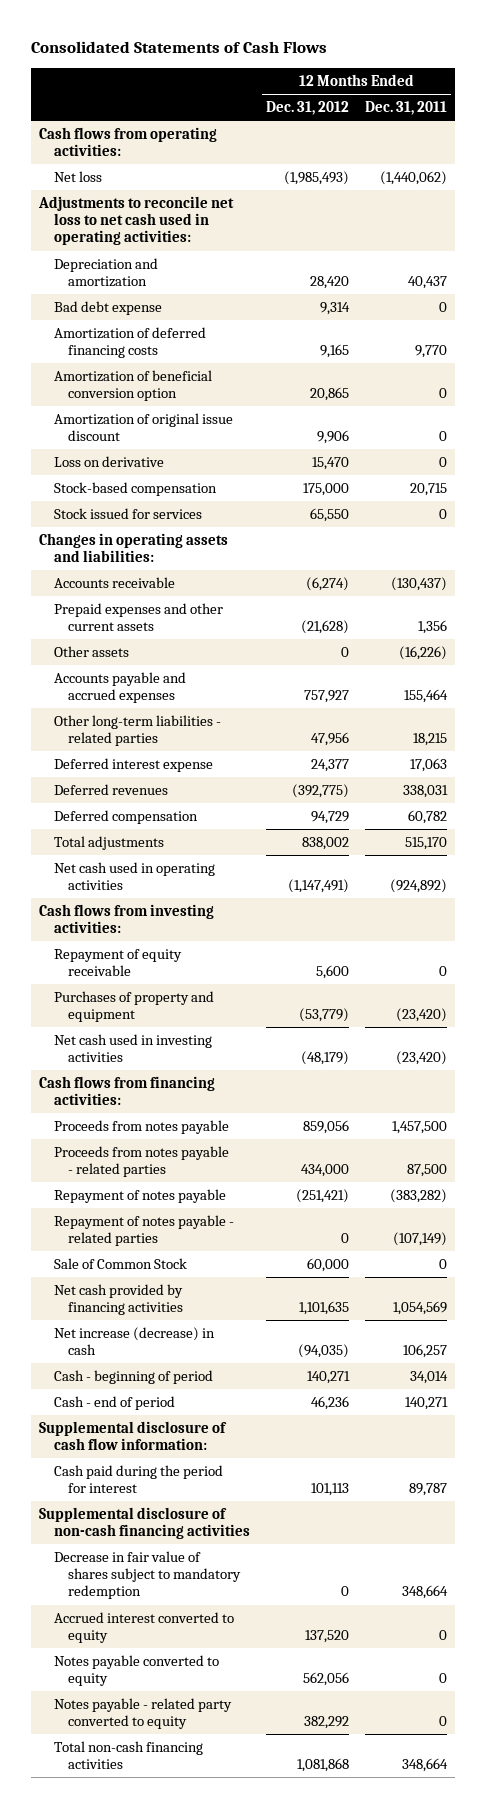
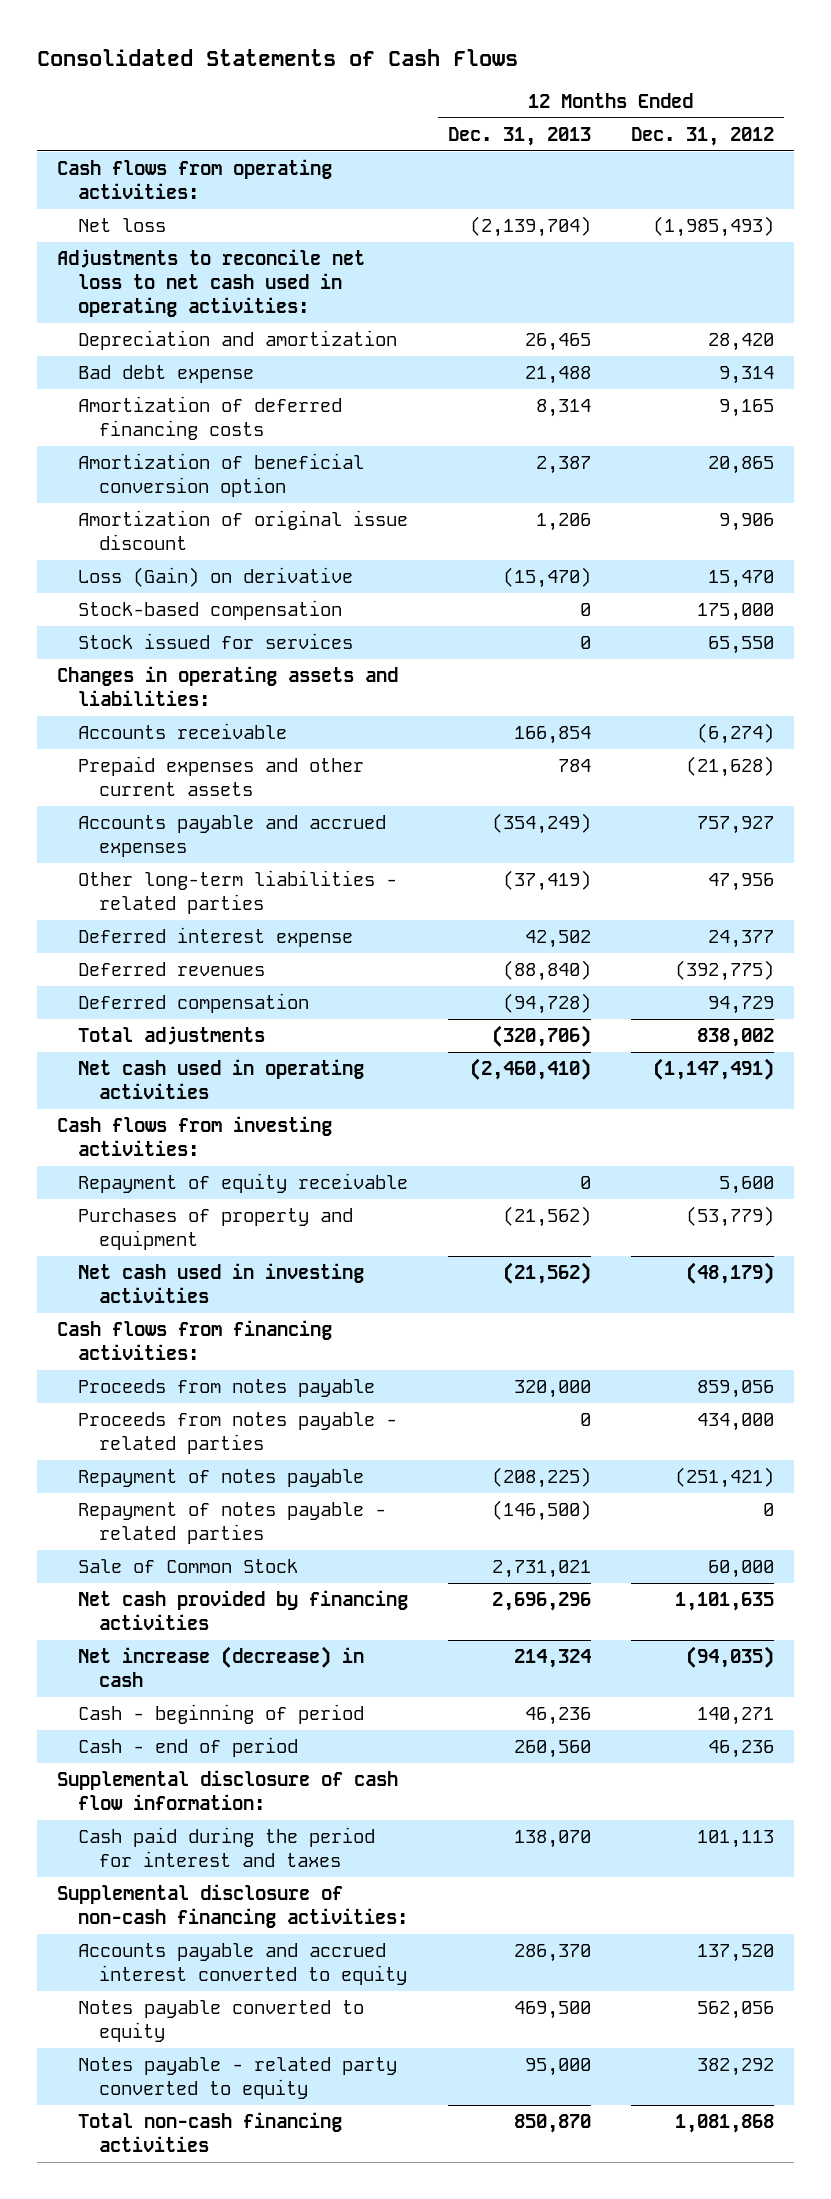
[365,101,448,116] Dec. 31, 2011 -> none
none -> [448,126,592,146] Dec. 31, 2013
[53,456,164,468] Loss on derivative -> [77,567,353,588] Loss (Gain) on derivative
[53,646,129,658] Other assets -> none
[53,1551,242,1600] Decrease in fair value of shares subject to mandatory redemption -> none
[53,1465,223,1494] Cash paid during the period for interest -> [77,1827,375,1867] Cash paid during the period for interest and taxes
[39,1507,250,1540] Supplemental disclosure of non-cash financing activities -> [56,1884,408,1928] Supplemental disclosure of non-cash financing activities:
[53,1612,234,1644] Accrued interest converted to equity -> [77,1943,407,1985] Accounts payable and accrued interest converted to equity

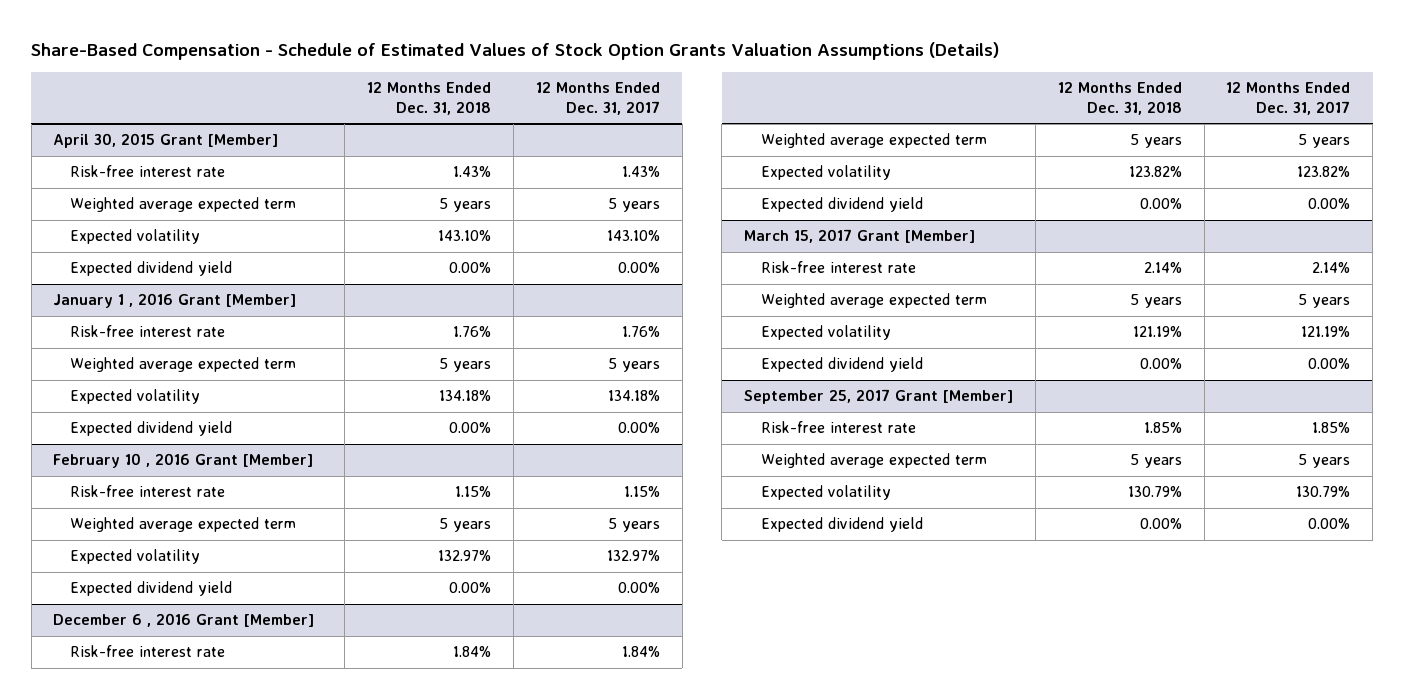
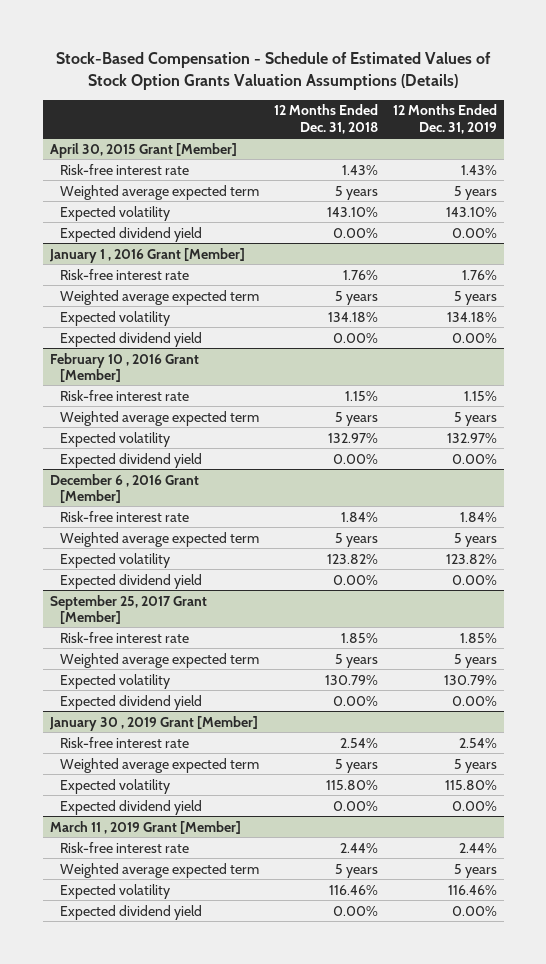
[31,41,1000,60] Share-Based Compensation - Schedule of Estimated Values of Stock Option Grants Valuation Assumptions (Details) -> [56,52,492,90] Stock-Based Compensation - Schedule of Estimated Values of Stock Option Grants Valuation Assumptions (Details)
[535,82,660,115] 12 Months Ended Dec. 31, 2017 -> none
none -> [392,104,497,134] 12 Months Ended Dec. 31, 2019
[744,229,976,244] March 15, 2017 Grant [Member] -> none
[760,261,916,274] Risk-free interest rate -> none
[760,293,987,309] Weighted average expected term -> none
[760,325,891,341] Expected volatility -> none
[760,357,923,373] Expected dividend yield -> none
none -> [48,715,258,731] January 30 , 2019 Grant [Member]
none -> [60,736,190,748] Risk-free interest rate
none -> [60,757,260,773] Weighted average expected term
none -> [60,778,171,794] Expected volatility
none -> [60,799,203,815] Expected dividend yield
none -> [49,820,241,834] March 11 , 2019 Grant [Member]
none -> [60,841,190,853] Risk-free interest rate
none -> [60,862,260,878] Weighted average expected term
none -> [60,883,171,899] Expected volatility
none -> [60,904,203,920] Expected dividend yield

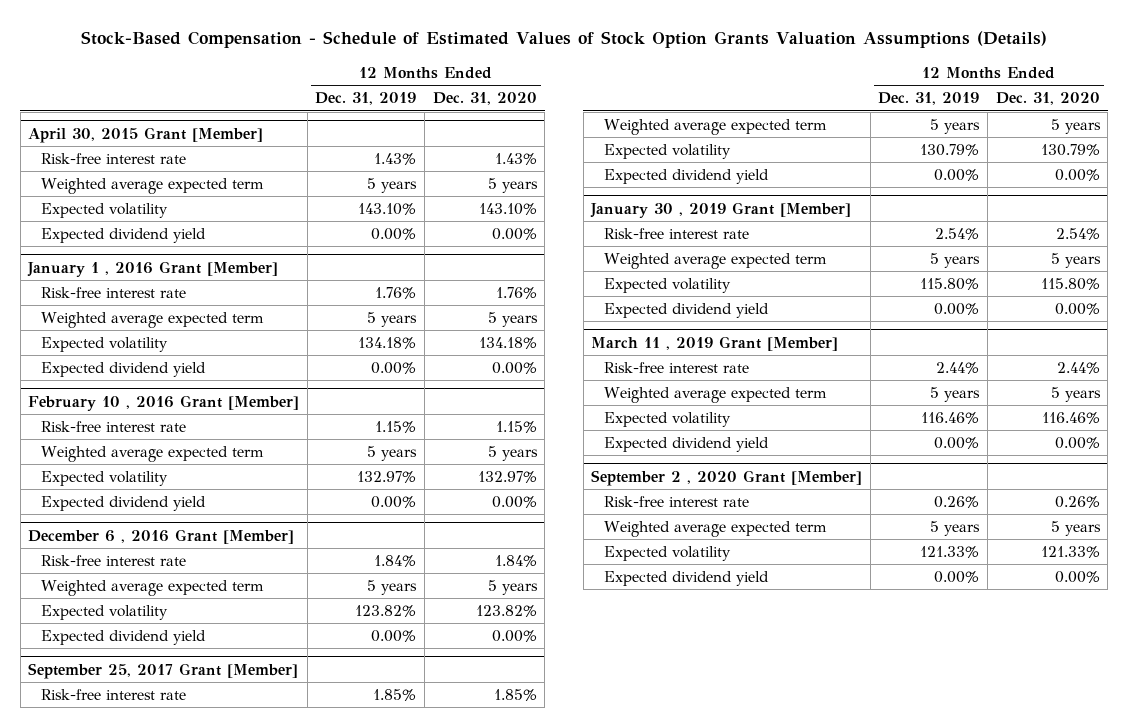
[274,104,379,134] 12 Months Ended Dec. 31, 2018 -> none
none -> [432,92,537,106] Dec. 31, 2020
none -> [591,469,863,486] September 2 , 2020 Grant [Member]
none -> [603,496,749,508] Risk-free interest rate
none -> [603,521,827,538] Weighted average expected term
none -> [603,546,731,562] Expected volatility
none -> [603,571,769,587] Expected dividend yield

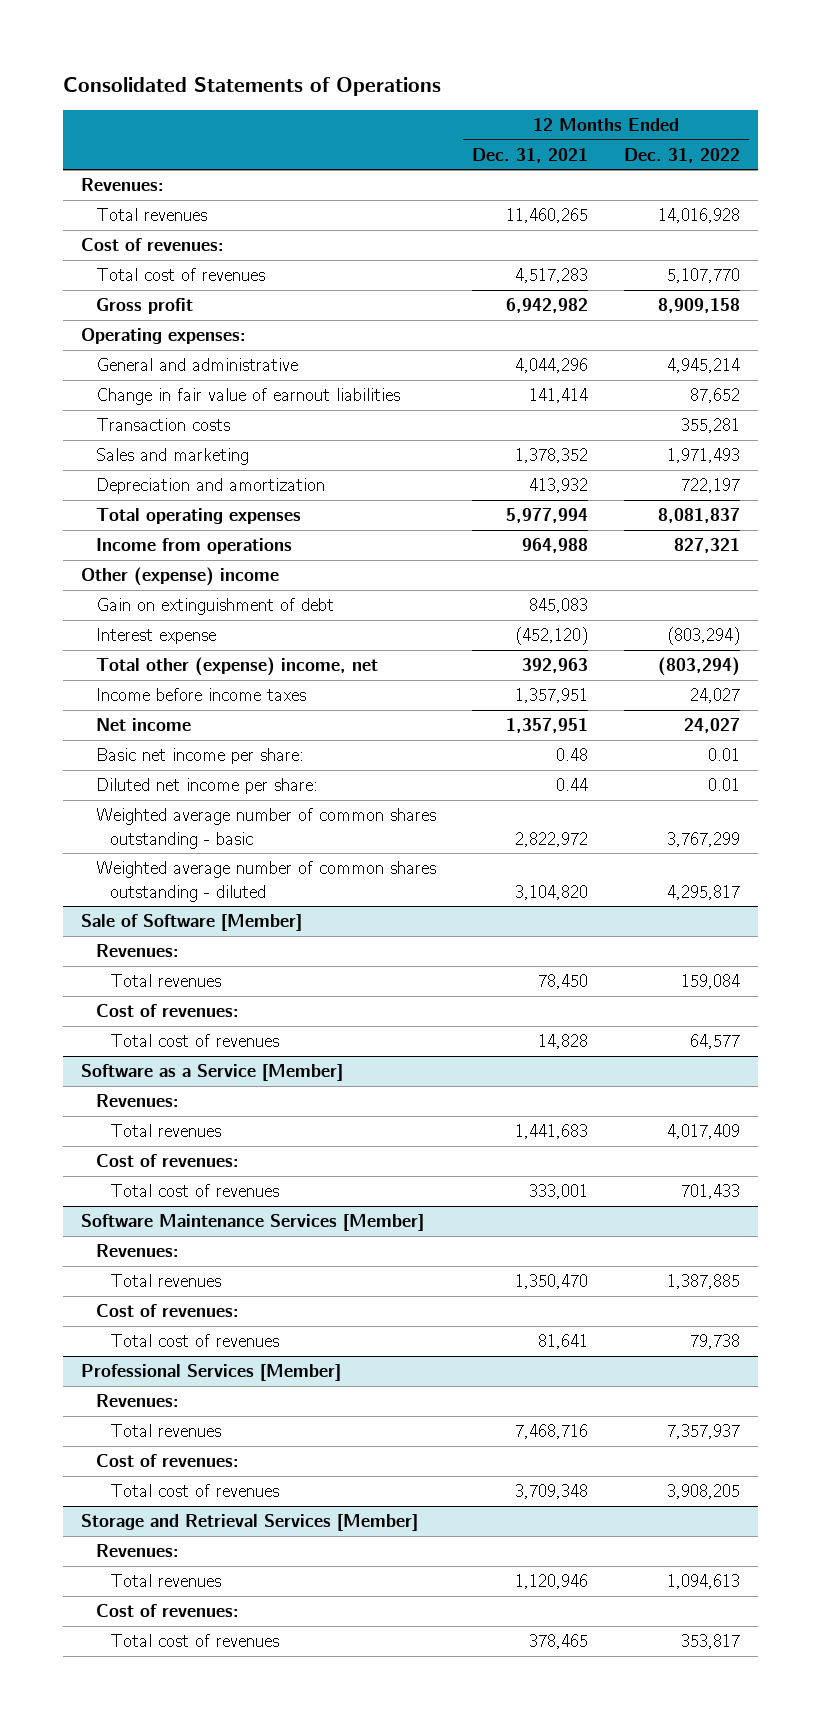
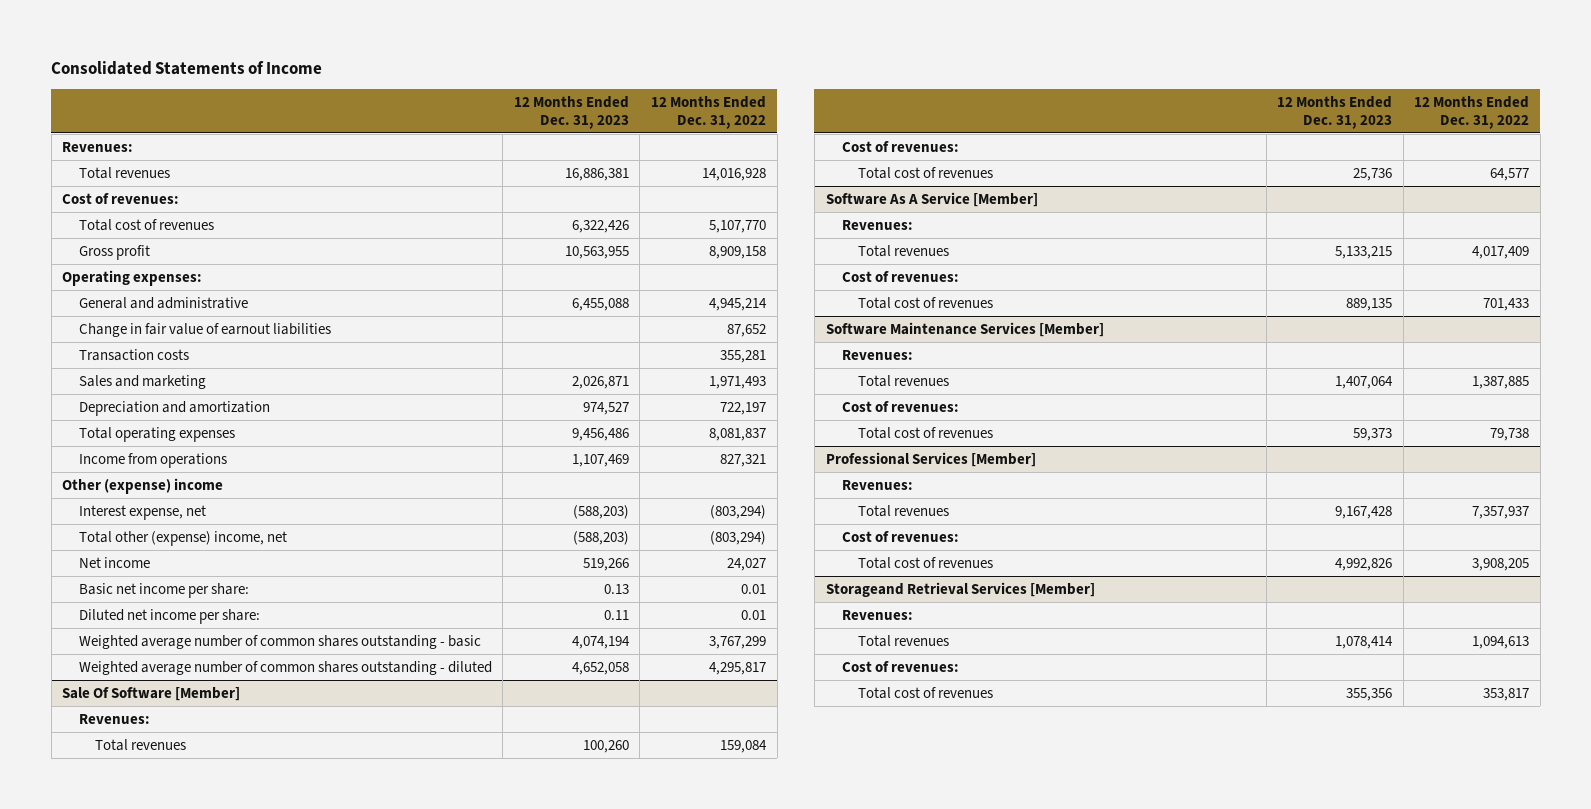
[63,76,442,96] Consolidated Statements of Operations -> [51,61,323,76] Consolidated Statements of Income
[471,147,588,163] Dec. 31, 2021 -> none
none -> [513,96,629,129] 12 Months Ended Dec. 31, 2023
[95,598,334,616] Gain on extinguishment of debt -> none
[95,628,216,645] Interest expense -> [78,504,206,520] Interest expense, net
[95,688,306,702] Income before income taxes -> none
[81,914,303,932] Sale of Software [Member] -> [62,686,241,701] Sale Of Software [Member]
[81,1064,344,1082] Software as a Service [Member] -> [825,191,1038,207] Software As A Service [Member]
[81,1514,419,1532] Storage and Retrieval Services [Member] -> [825,581,1095,597] Storageand Retrieval Services [Member]

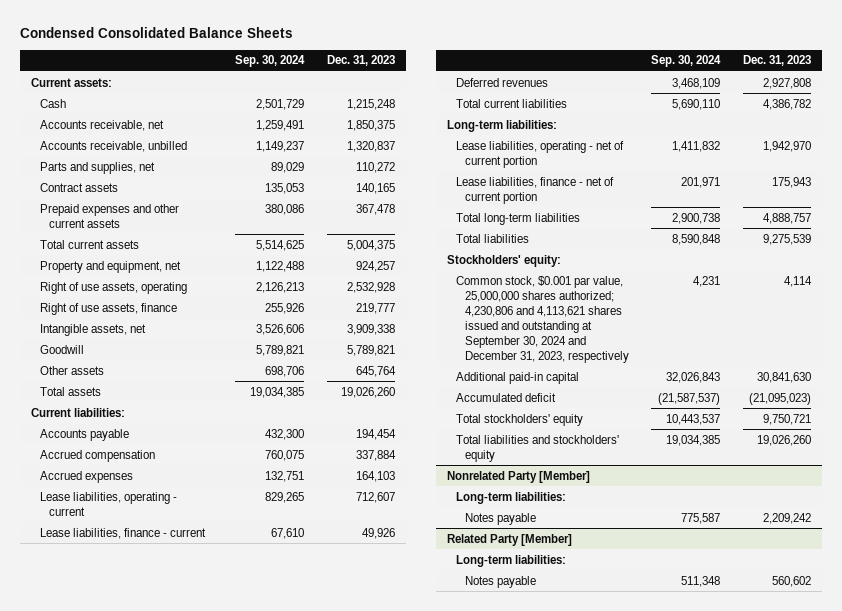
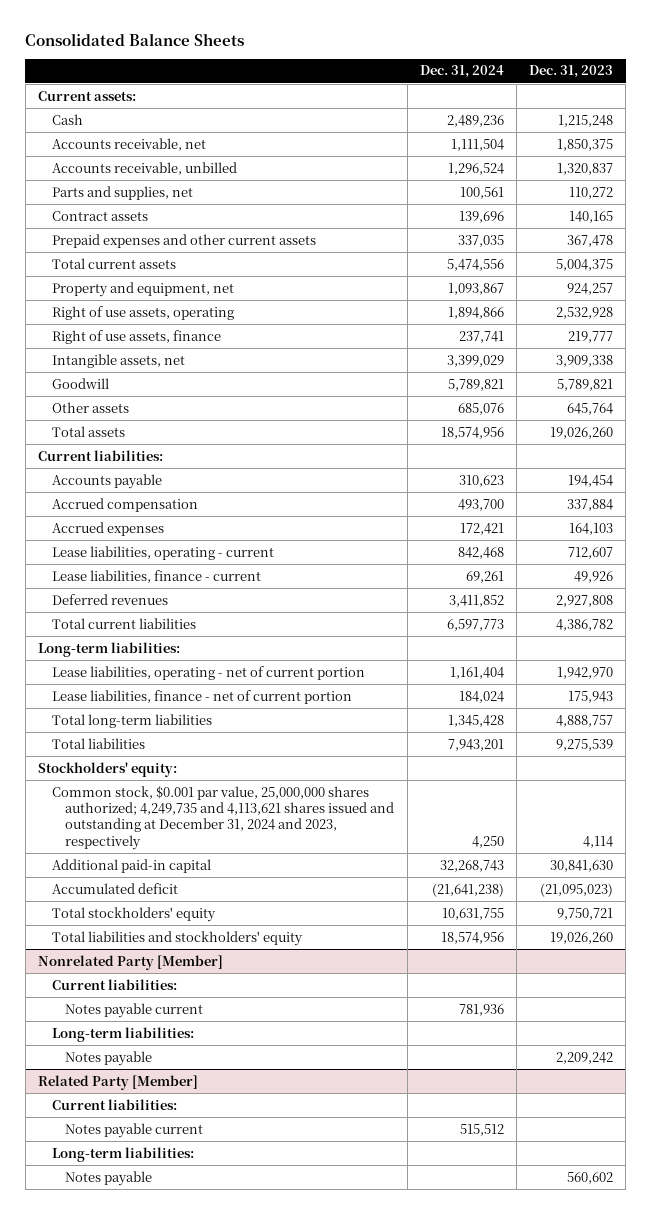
[19,26,293,38] Condensed Consolidated Balance Sheets -> [25,32,245,46] Consolidated Balance Sheets
[235,55,306,68] Sep. 30, 2024 -> none
none -> [419,65,504,79] Dec. 31, 2024
[455,275,629,363] Common stock, $0.001 par value, 25,000,000 shares authorized; 4,230,806 and 4,113,621 shares issued and outstanding at September 30, 2024 and December 31, 2023, respectively -> [51,785,395,850] Common stock, $0.001 par value, 25,000,000 shares authorized; 4,249,735 and 4,113,621 shares issued and outstanding at December 31, 2024 and 2023, respectively
none -> [51,978,177,990] Current liabilities:
none -> [65,1002,204,1018] Notes payable current
none -> [51,1098,177,1110] Current liabilities:
none -> [65,1122,204,1138] Notes payable current

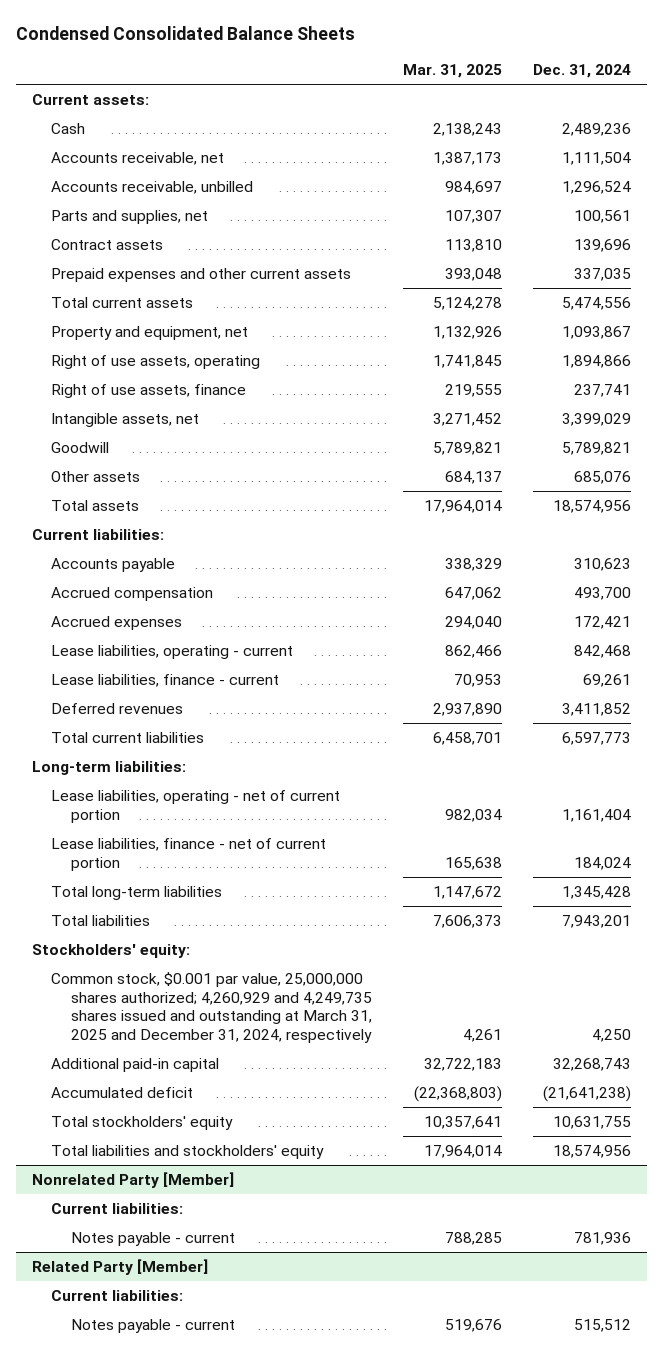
[25,32,245,46] Consolidated Balance Sheets -> [16,25,356,40] Condensed Consolidated Balance Sheets
[528,65,613,79] Dec. 31, 2023 -> none
none -> [402,64,502,79] Mar. 31, 2025
[51,785,395,850] Common stock, $0.001 par value, 25,000,000 shares authorized; 4,249,735 and 4,113,621 shares issued and outstanding at December 31, 2024 and 2023, respectively -> [51,972,372,1043] Common stock, $0.001 par value, 25,000,000 shares authorized; 4,260,929 and 4,249,735 shares issued and outstanding at March 31, 2025 and December 31, 2024, respectively
[51,1026,194,1042] Long-term liabilities: -> none
[65,1050,153,1066] Notes payable -> none
[65,1002,204,1018] Notes payable current -> [70,1232,235,1247] Notes payable - current
[51,1146,194,1162] Long-term liabilities: -> none
[65,1170,153,1186] Notes payable -> none
[65,1122,204,1138] Notes payable current -> [70,1319,235,1334] Notes payable - current

